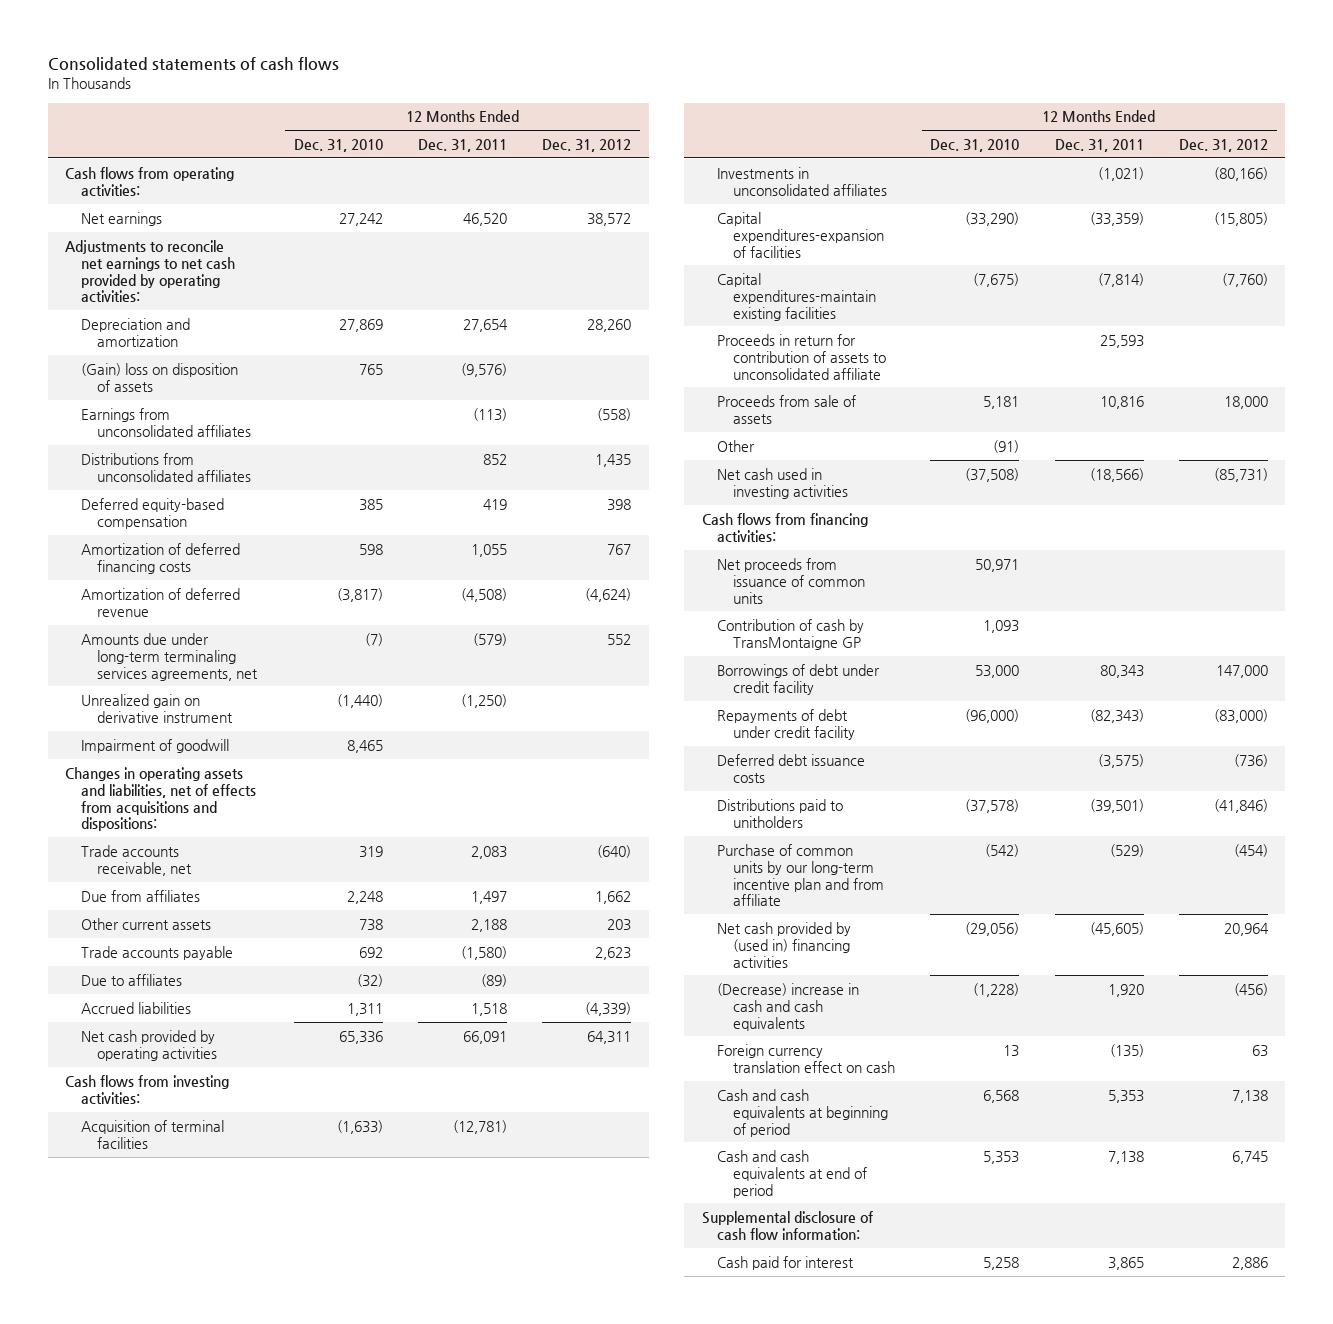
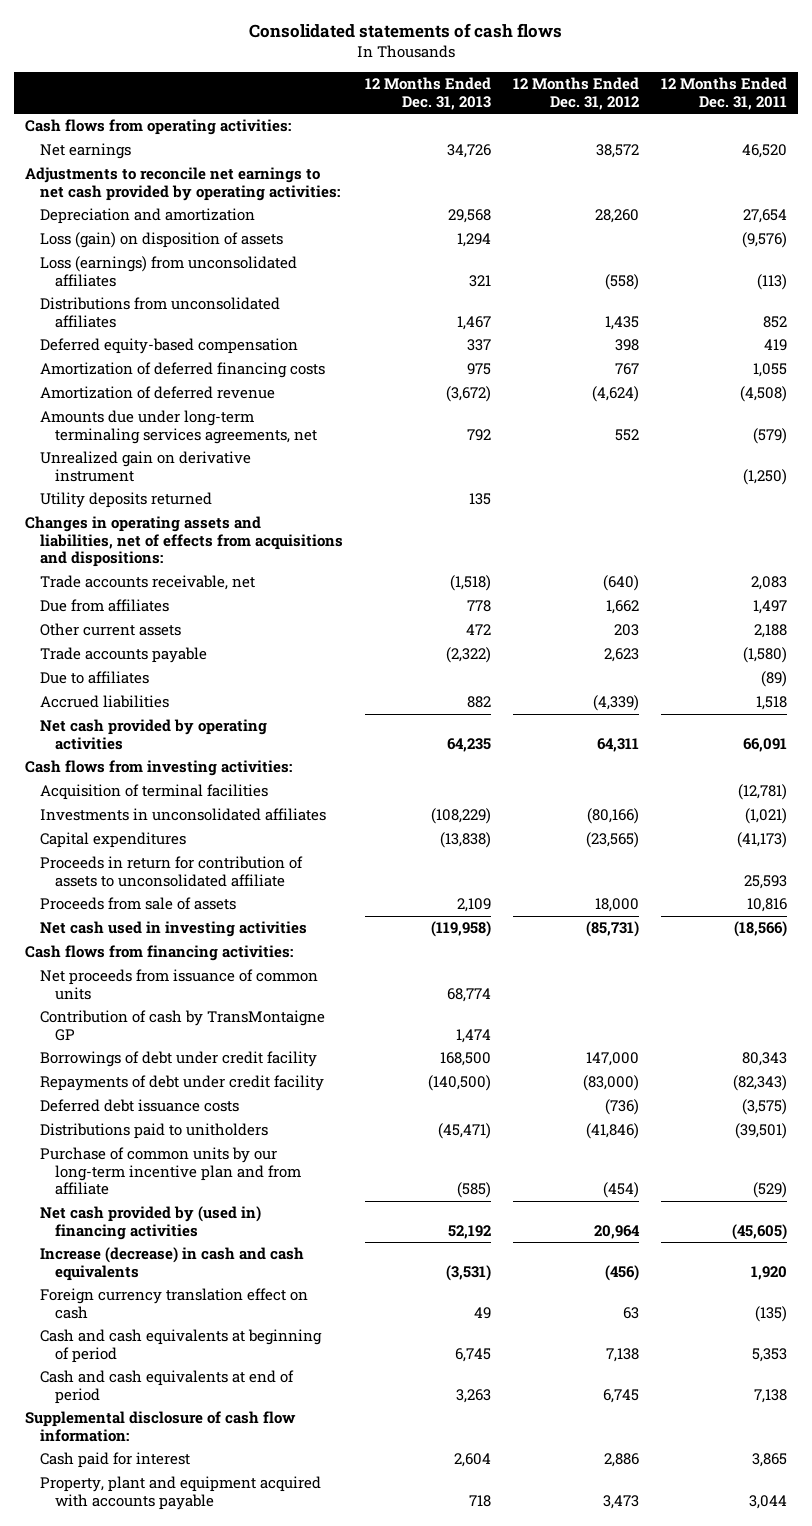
[293,139,383,153] Dec. 31, 2010 -> none
none -> [365,77,492,110] 12 Months Ended Dec. 31, 2013
[80,362,238,392] (Gain) loss on disposition of assets -> [40,232,284,249] Loss (gain) on disposition of assets
[80,407,251,437] Earnings from unconsolidated affiliates -> [40,256,298,287] Loss (earnings) from unconsolidated affiliates
[80,738,229,753] Impairment of goodwill -> none
none -> [40,492,213,509] Utility deposits returned
[717,272,877,321] Capital expenditures-maintain existing facilities -> none
[717,211,885,258] Capital expenditures-expansion of facilities -> [40,832,187,849] Capital expenditures
[1089,211,1144,226] (33,359) -> [737,832,788,849] (41,173)
[1213,211,1268,226] (15,805) -> [586,832,640,849] (23,565)
[717,439,756,452] Other -> none
[717,982,860,1031] (Decrease) increase in cash and cash equivalents -> [40,1247,305,1281] Increase (decrease) in cash and cash equivalents
none -> [40,1476,322,1510] Property, plant and equipment acquired with accounts payable

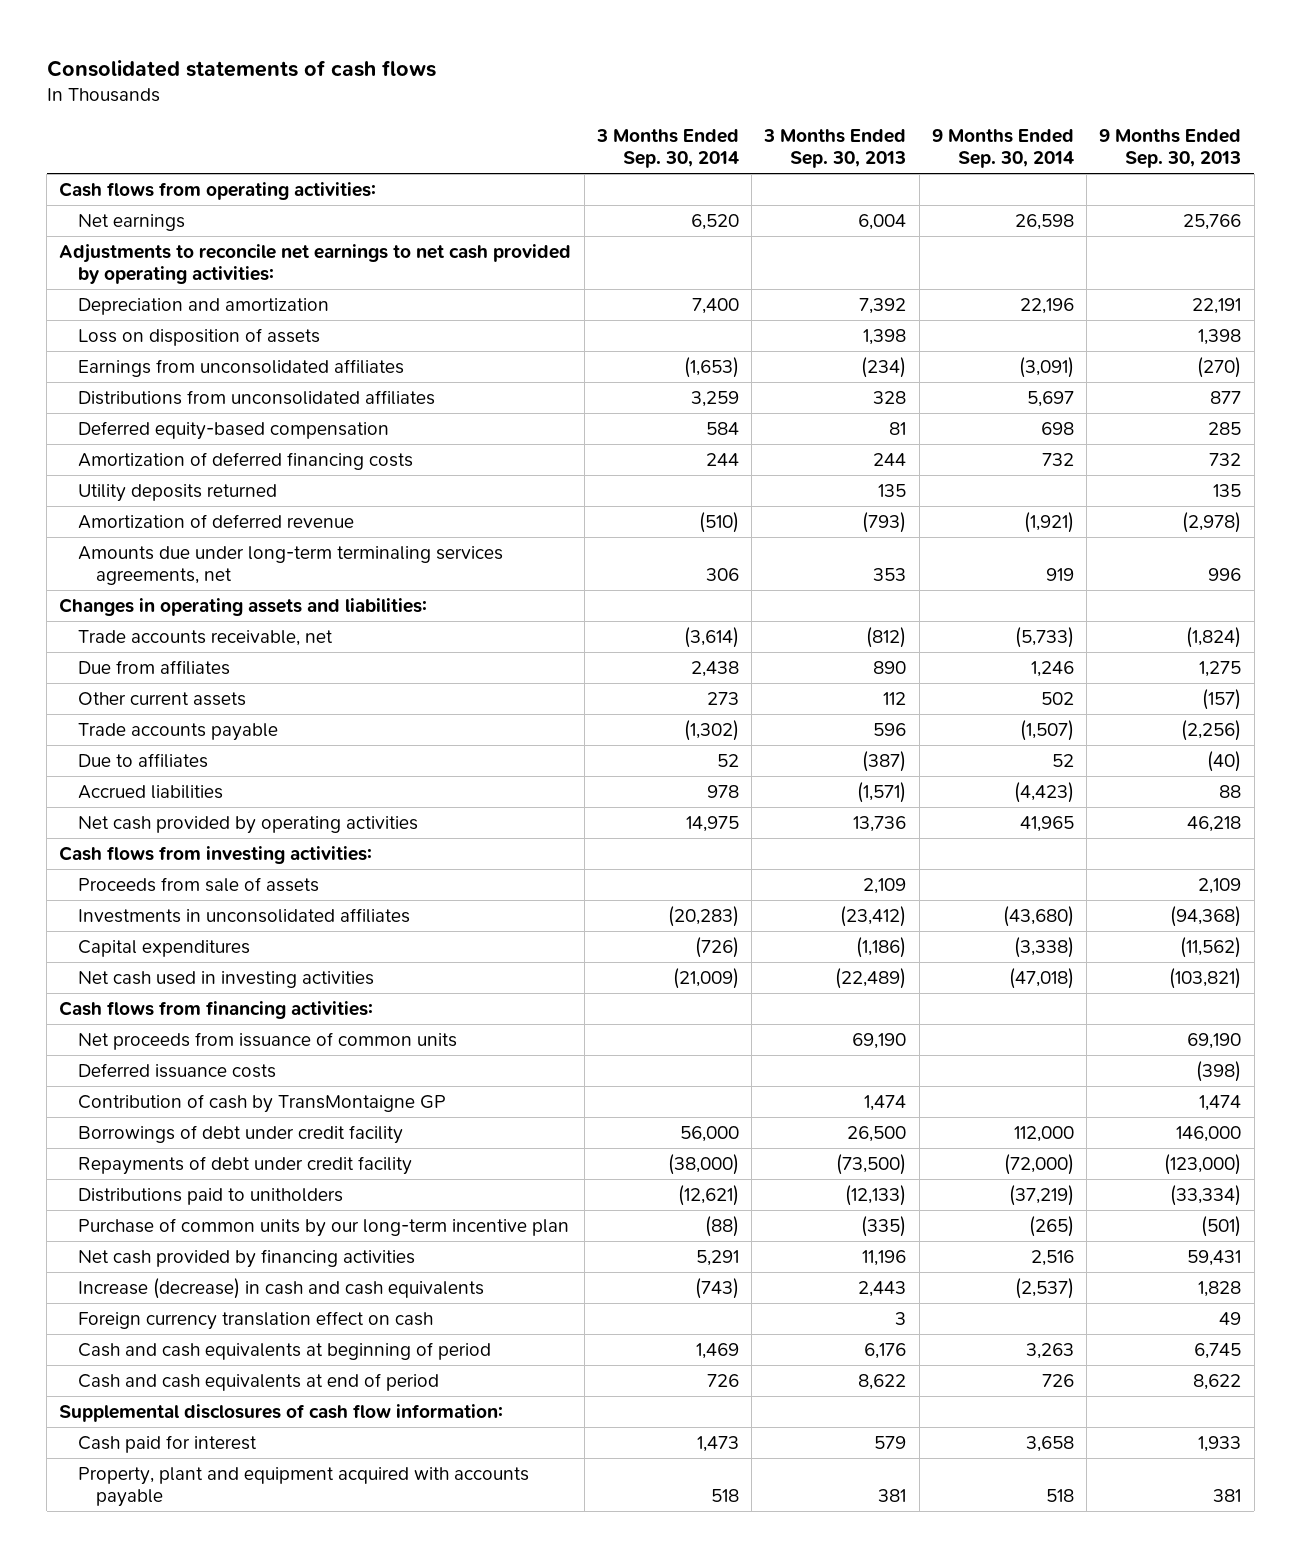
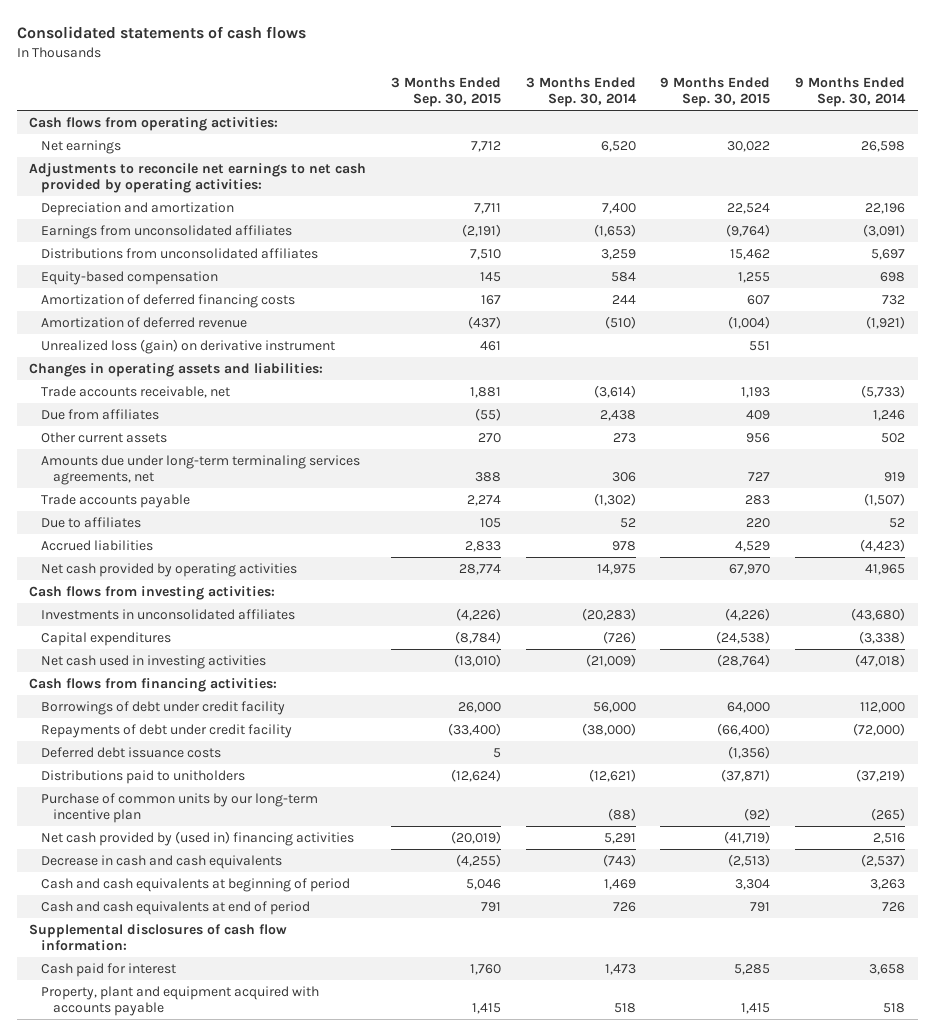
[763,128,907,168] 3 Months Ended Sep. 30, 2013 -> none
[1099,128,1242,168] 9 Months Ended Sep. 30, 2013 -> none
none -> [390,76,501,108] 3 Months Ended Sep. 30, 2015
none -> [660,76,771,108] 9 Months Ended Sep. 30, 2015
[77,327,320,346] Loss on disposition of assets -> none
[77,420,389,440] Deferred equity-based compensation -> [40,270,218,285] Equity-based compensation
[77,483,277,502] Utility deposits returned -> none
none -> [40,338,335,354] Unrealized loss (gain) on derivative instrument
[77,545,503,585] Amounts due under long-term terminaling services agreements, net -> [40,454,360,485] Amounts due under long-term terminaling services agreements, net
[77,876,319,892] Proceeds from sale of assets -> none
[77,1031,457,1050] Net proceeds from issuance of common units -> none
[77,1062,276,1078] Deferred issuance costs -> none
[77,1093,446,1113] Contribution of cash by TransMontaigne GP -> none
none -> [40,746,221,758] Deferred debt issuance costs
[77,1310,433,1330] Foreign currency translation effect on cash -> none
[77,1248,415,1268] Net cash provided by financing activities -> [40,830,354,846] Net cash provided by (used in) financing activities
[77,1277,484,1299] Increase (decrease) in cash and cash equivalents -> [40,854,282,869] Decrease in cash and cash equivalents

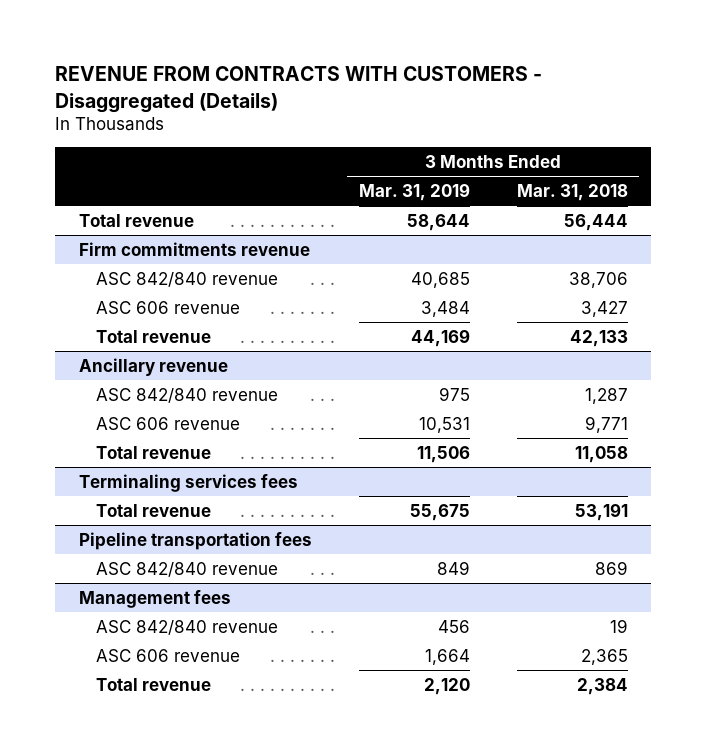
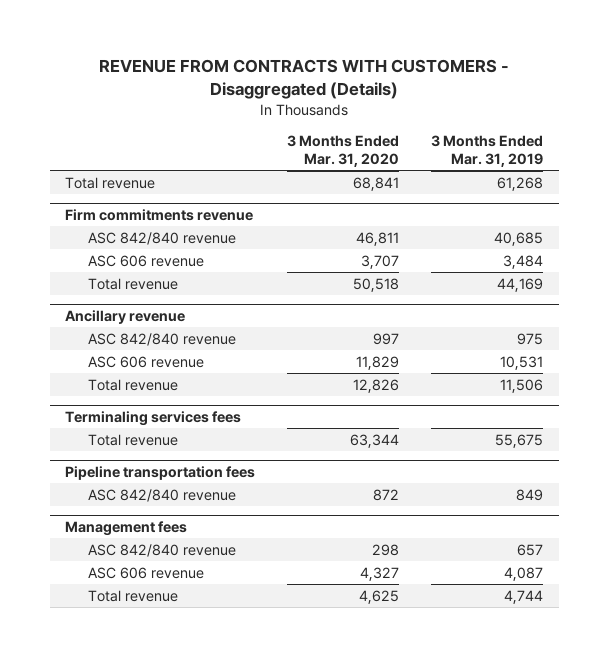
[516,183,628,201] Mar. 31, 2018 -> none
none -> [287,134,400,168] 3 Months Ended Mar. 31, 2020
[406,213,470,231] 58,644 -> [496,176,543,191] 61,268
[437,619,470,633] 456 -> [516,543,543,556] 657
[424,648,470,665] 1,664 -> [503,566,543,581] 4,087
[423,677,470,695] 2,120 -> [503,589,543,604] 4,744

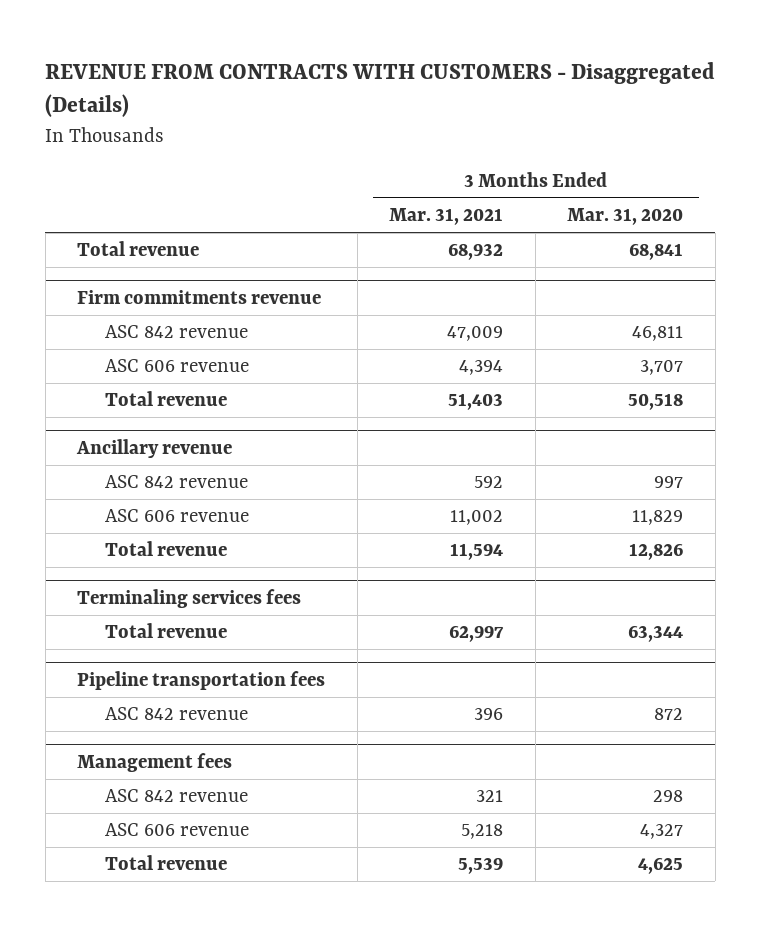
[430,134,543,168] 3 Months Ended Mar. 31, 2019 -> none
none -> [389,207,504,225] Mar. 31, 2021
[88,231,237,245] ASC 842/840 revenue -> [105,325,249,339] ASC 842 revenue
[88,332,237,346] ASC 842/840 revenue -> [105,475,249,489] ASC 842 revenue
[88,488,237,502] ASC 842/840 revenue -> [105,707,249,721] ASC 842 revenue
[88,543,237,557] ASC 842/840 revenue -> [105,789,249,803] ASC 842 revenue

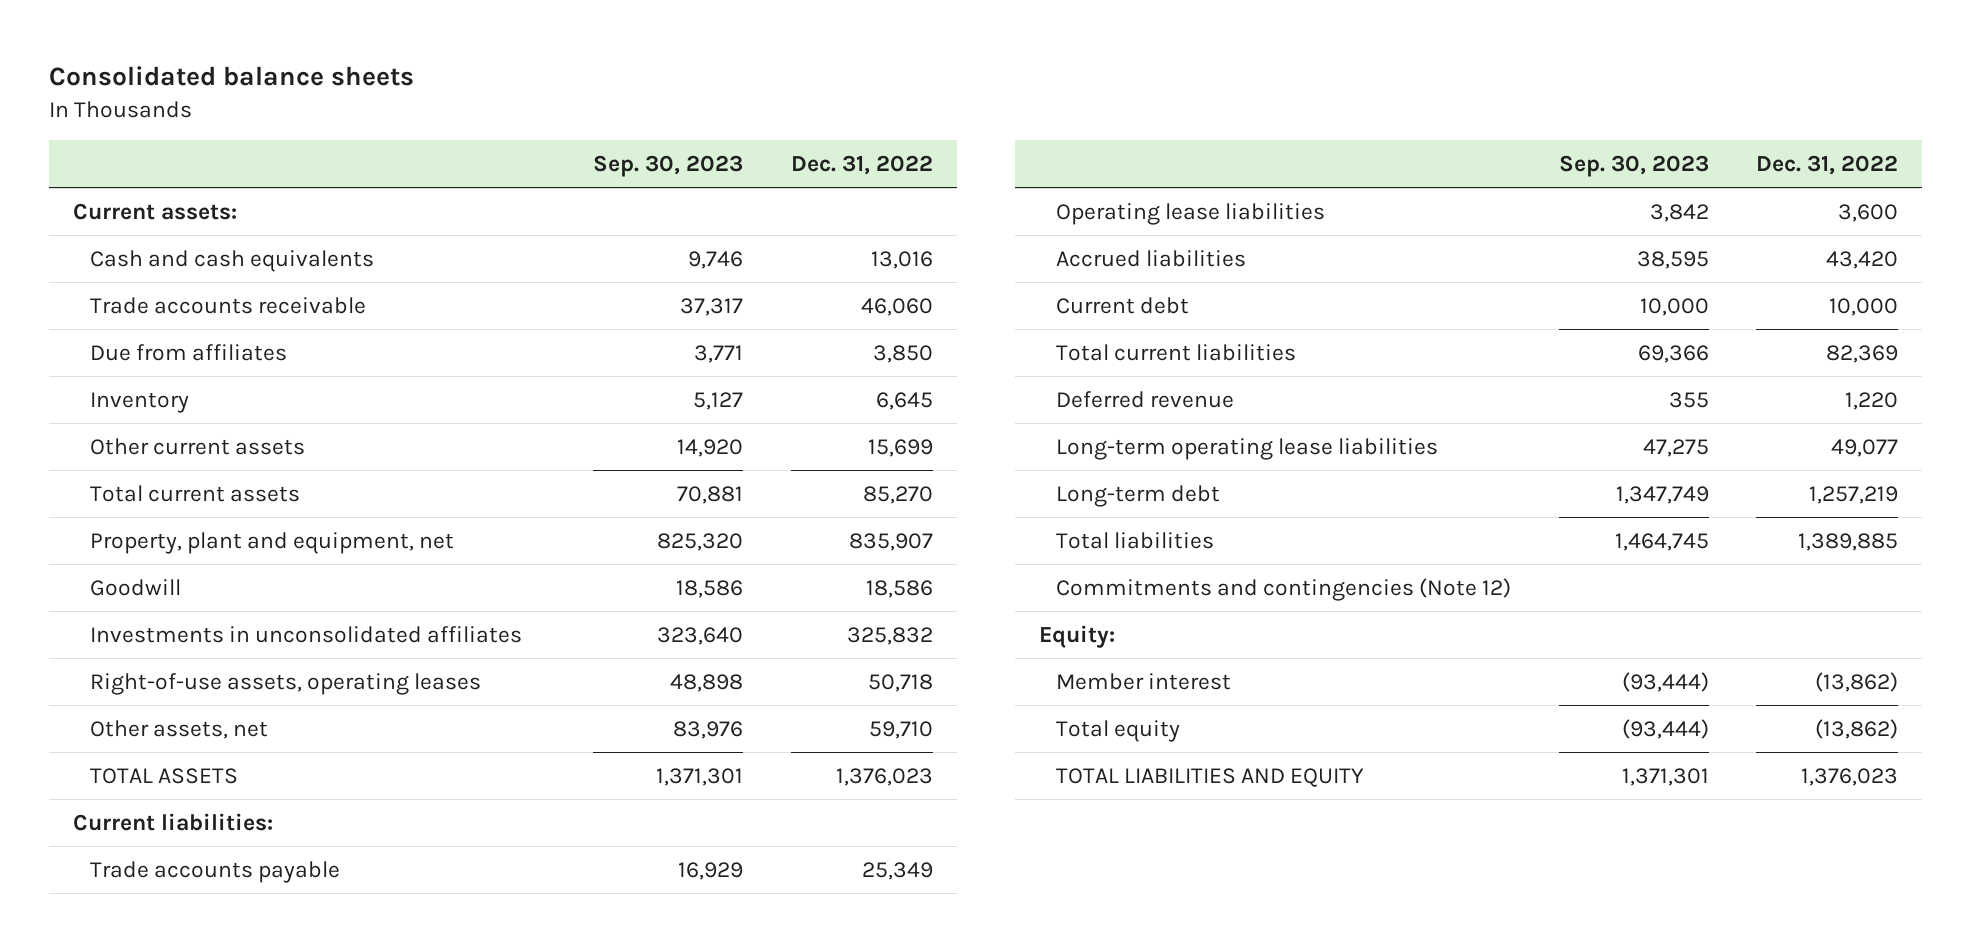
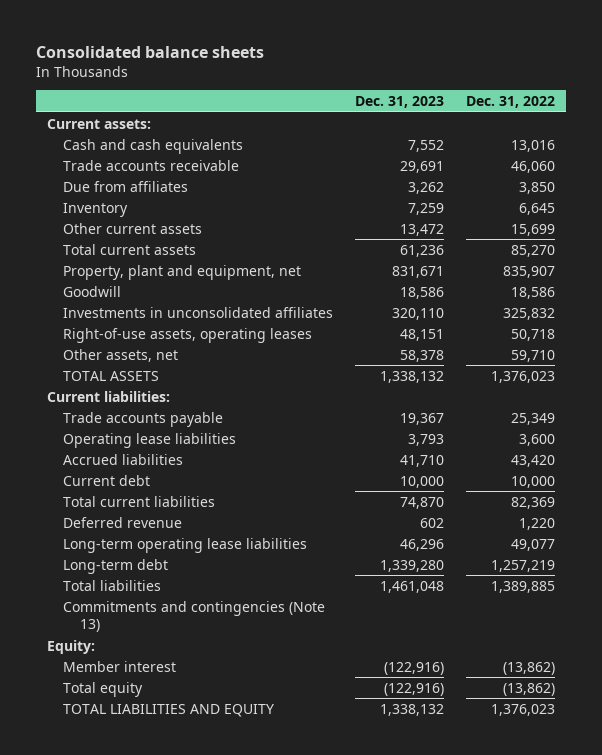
[593,154,744,177] Sep. 30, 2023 -> none
none -> [355,96,445,109] Dec. 31, 2023
[1055,577,1511,601] Commitments and contingencies (Note 12) -> [63,600,326,633] Commitments and contingencies (Note 13)

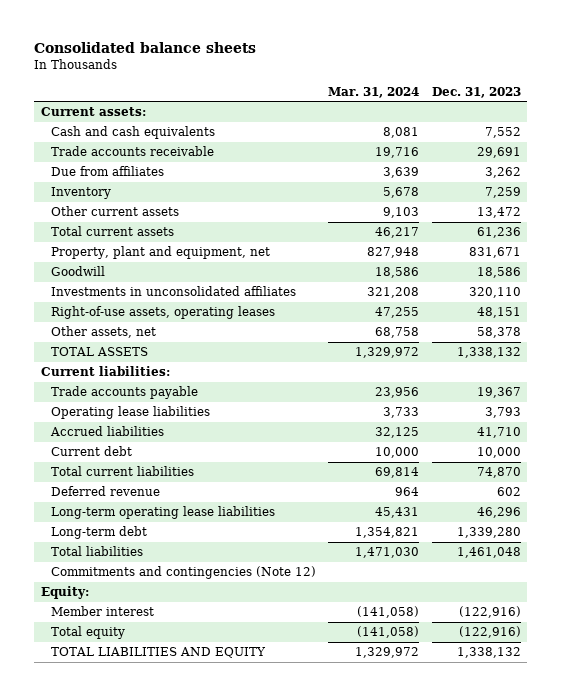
[466,96,556,109] Dec. 31, 2022 -> none
none -> [328,86,420,98] Mar. 31, 2024
[63,600,326,633] Commitments and contingencies (Note 13) -> [51,566,317,580] Commitments and contingencies (Note 12)

